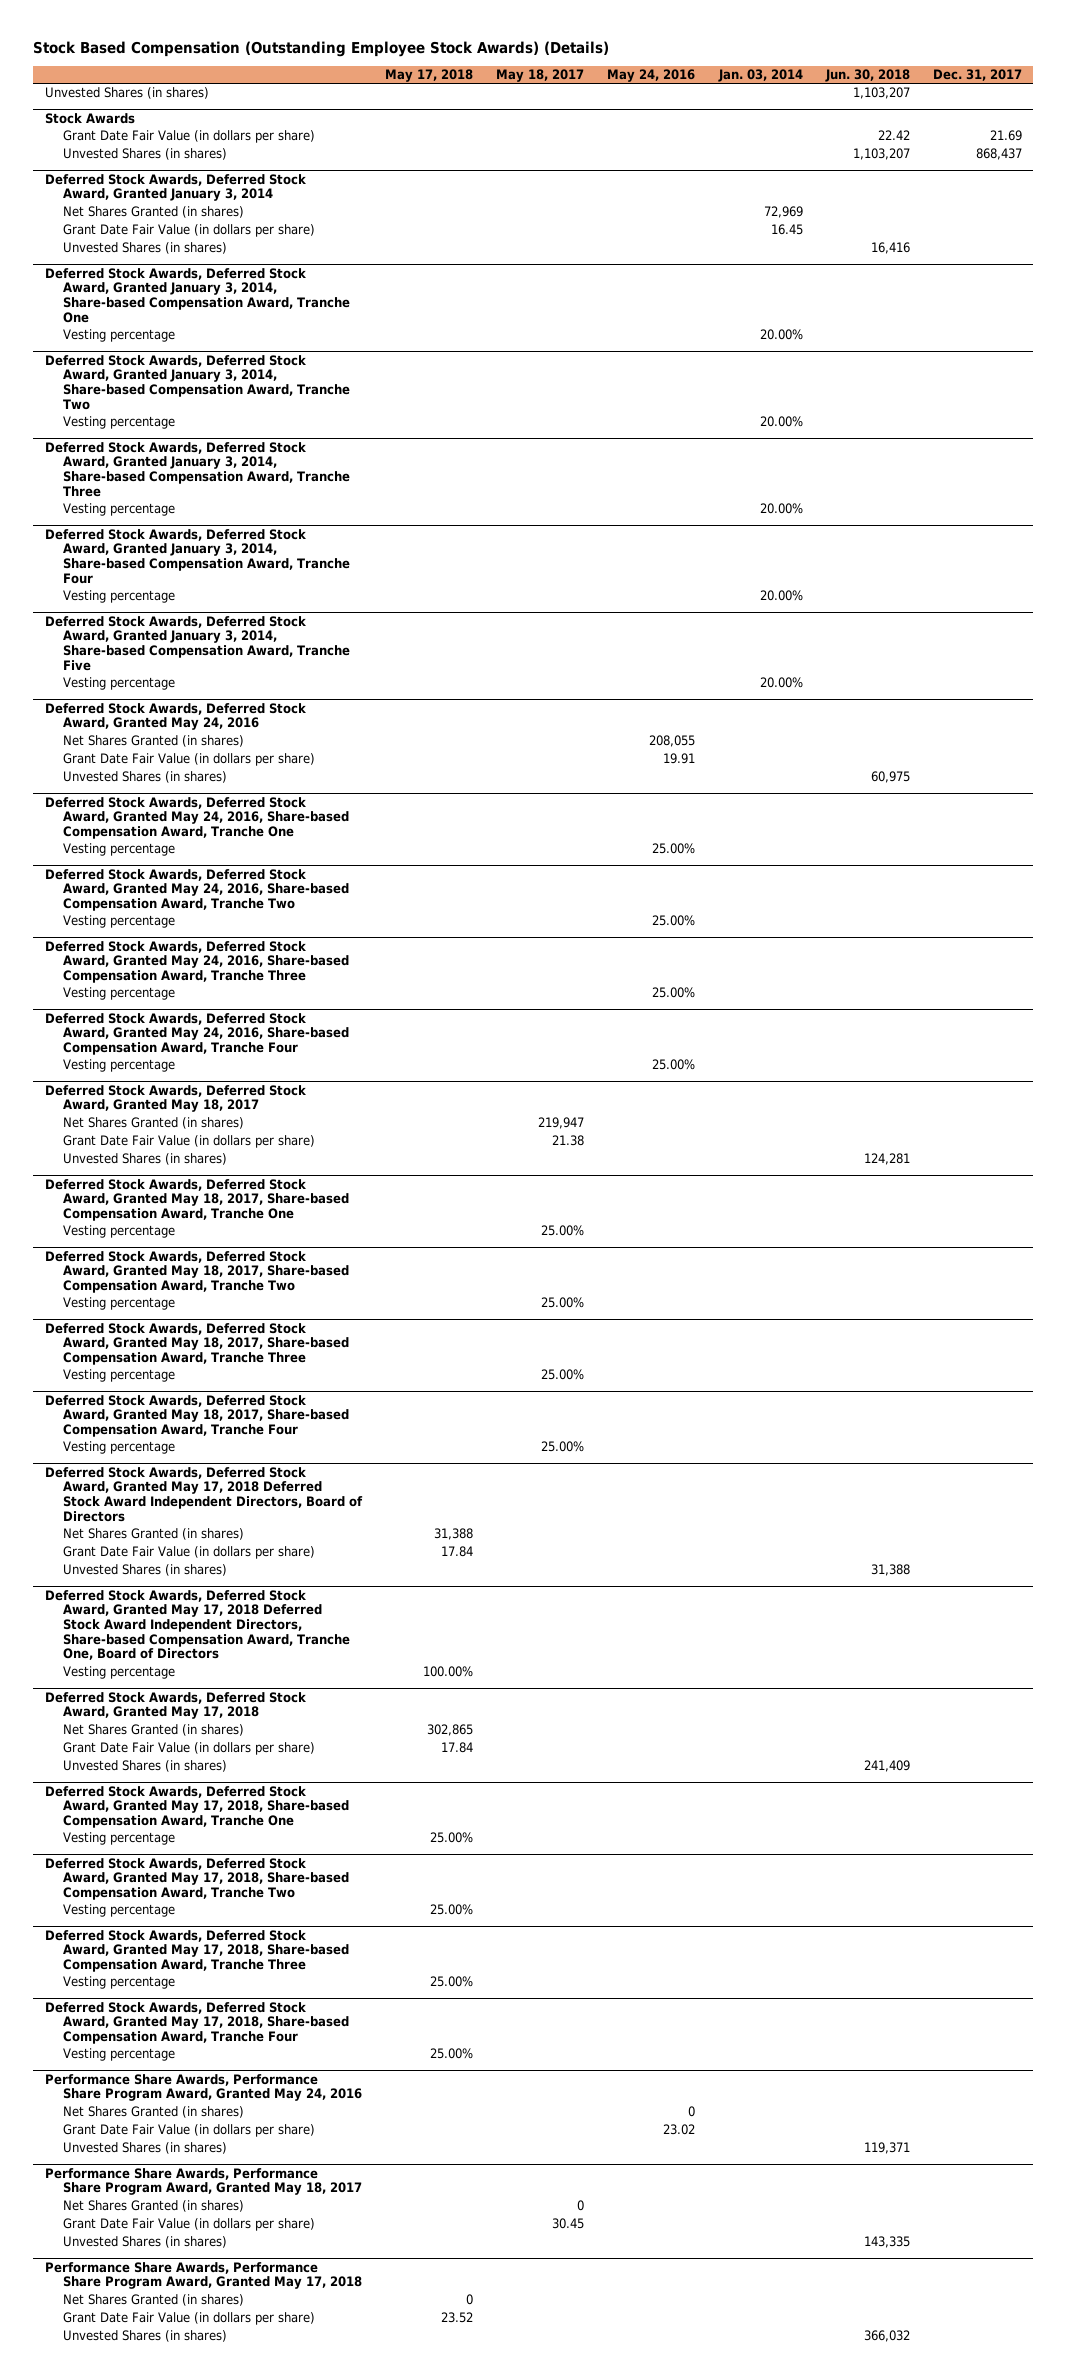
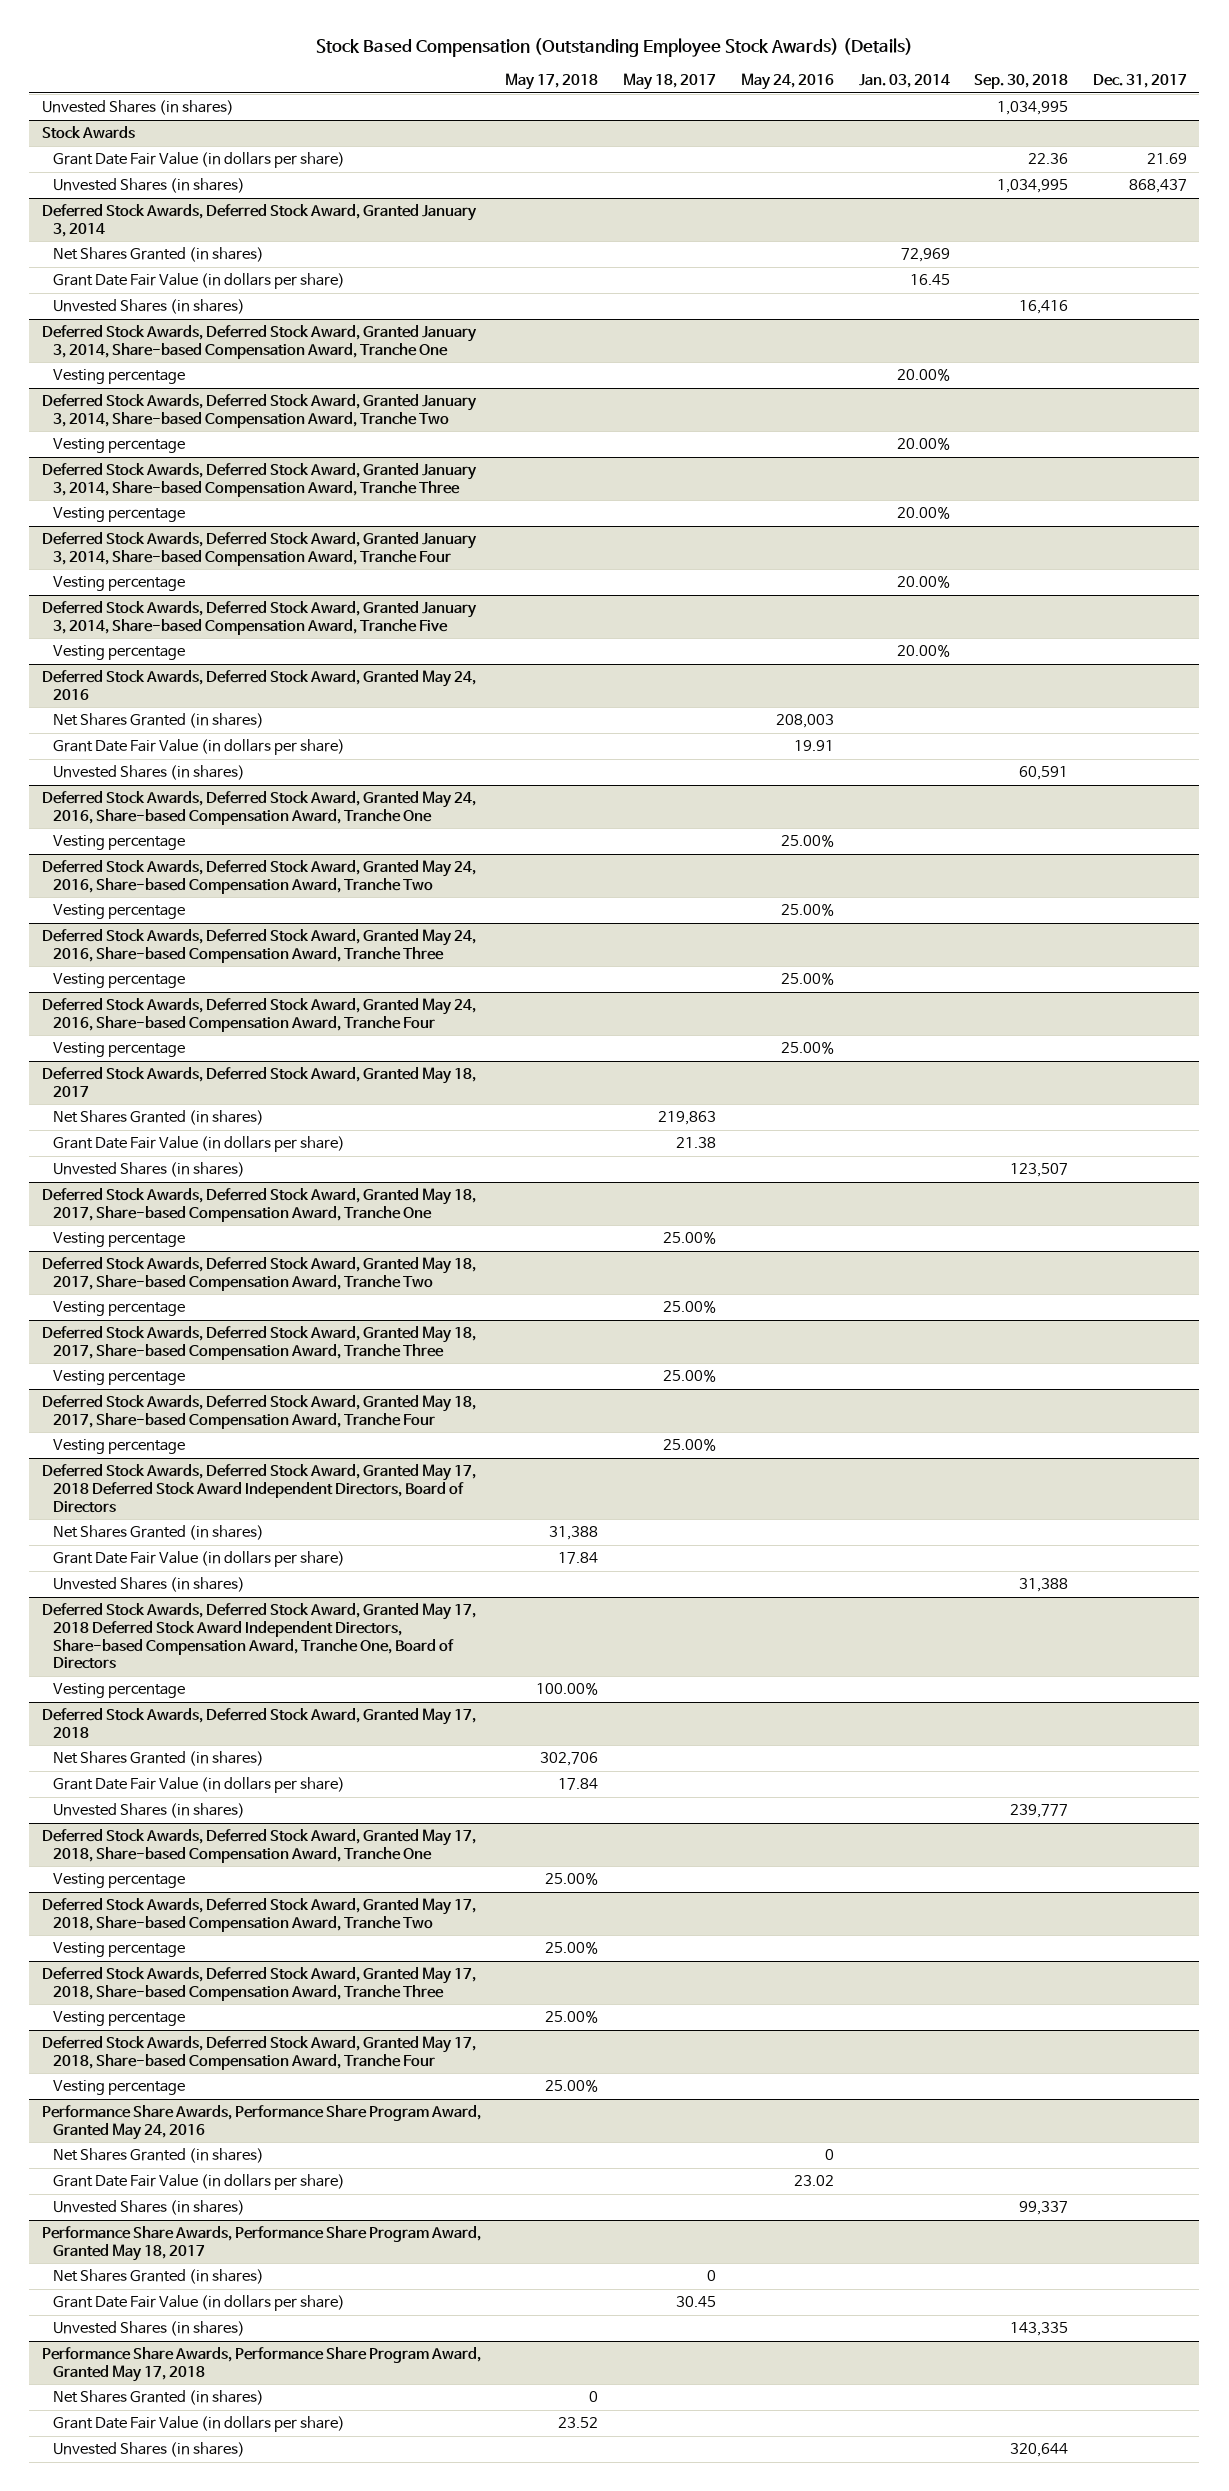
[824,68,910,82] Jun. 30, 2018 -> none
none -> [974,74,1069,90] Sep. 30, 2018
[649,735,696,748] 208,055 -> [775,714,834,729] 208,003
[538,1117,585,1130] 219,947 -> [658,1111,717,1126] 219,863
[427,1724,474,1737] 302,865 -> [540,1752,599,1767] 302,706

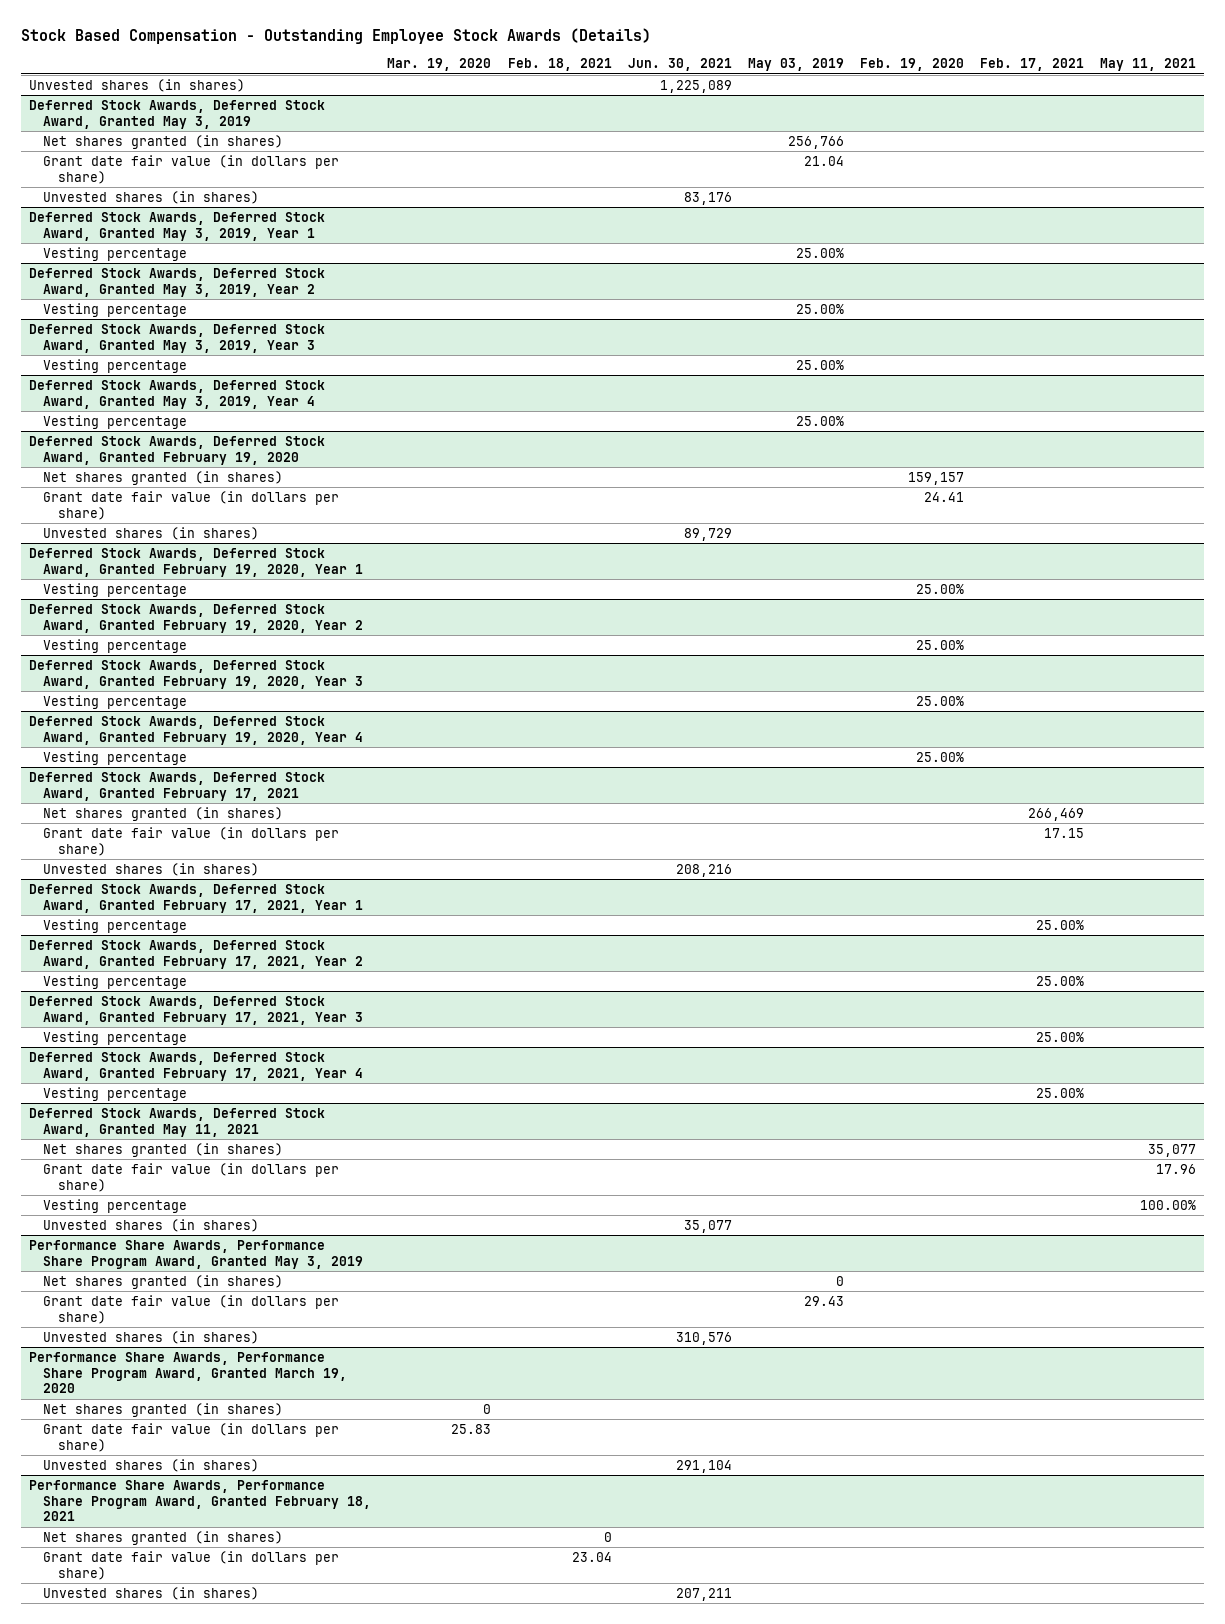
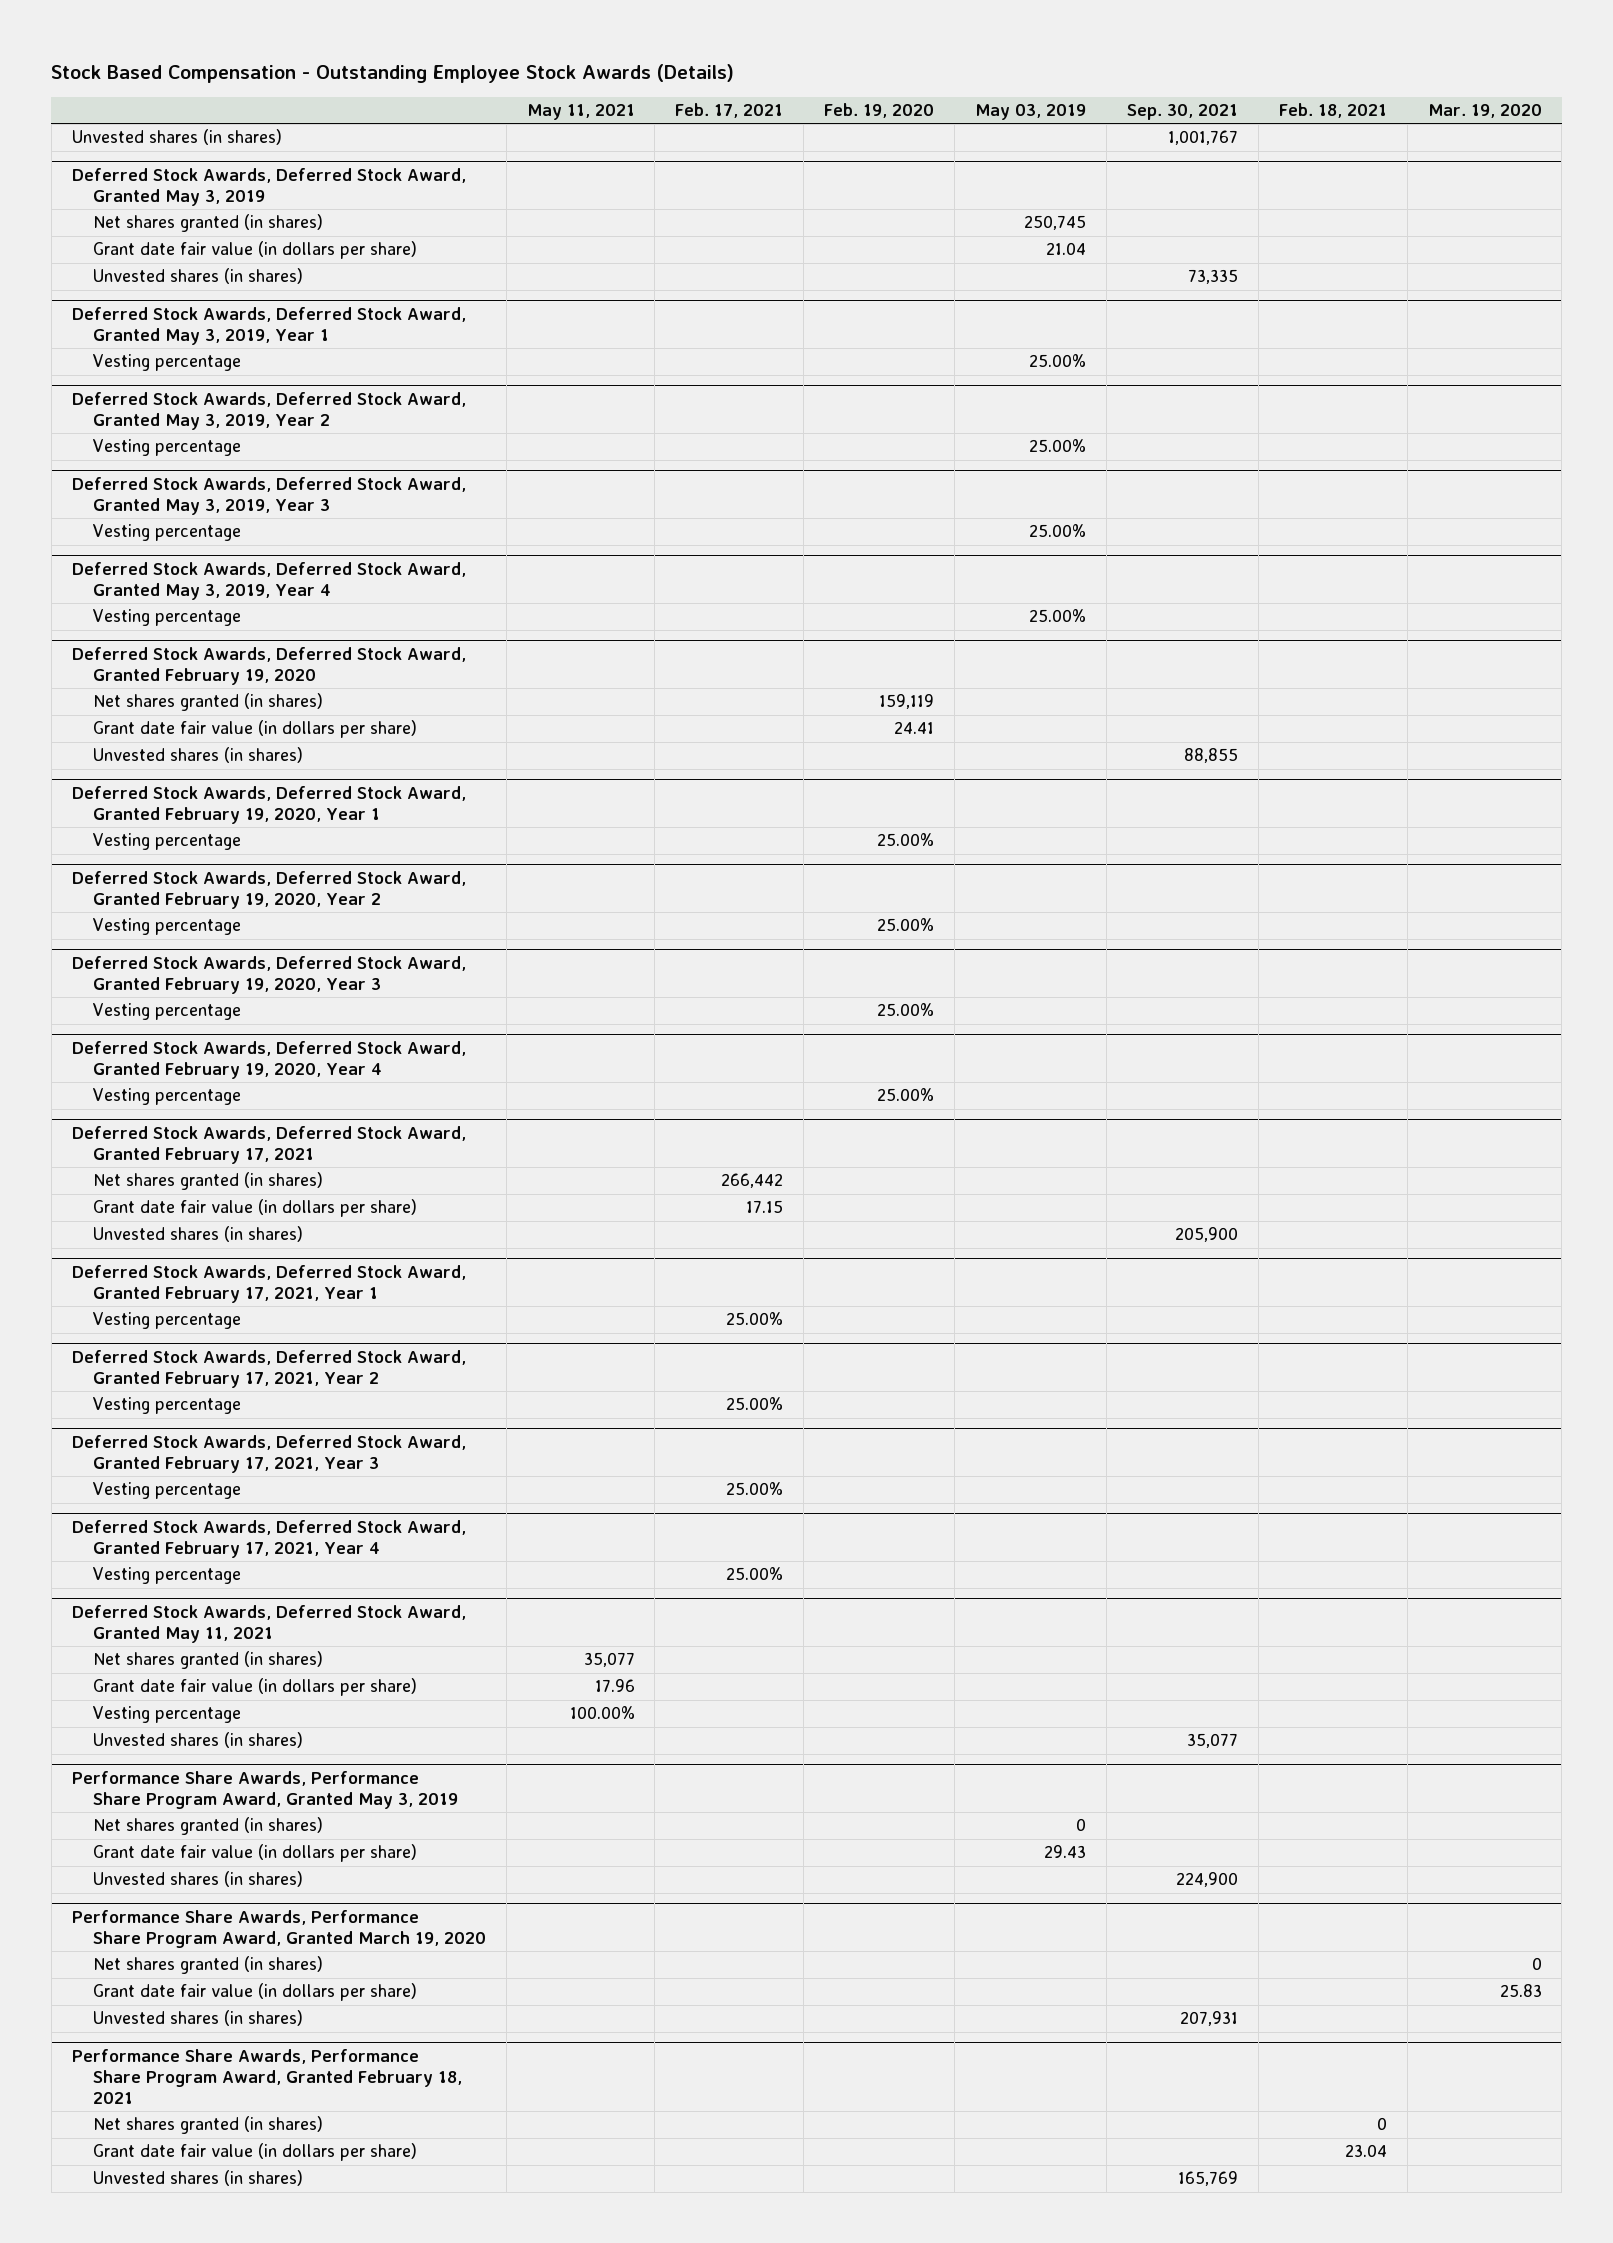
[627,58,732,72] Jun. 30, 2021 -> none
none -> [1126,104,1238,121] Sep. 30, 2021
[787,135,844,149] 256,766 -> [1024,215,1087,231] 250,745
[907,471,964,485] 159,157 -> [879,694,935,710] 159,119
[1028,807,1085,821] 266,469 -> [721,1173,784,1189] 266,442

